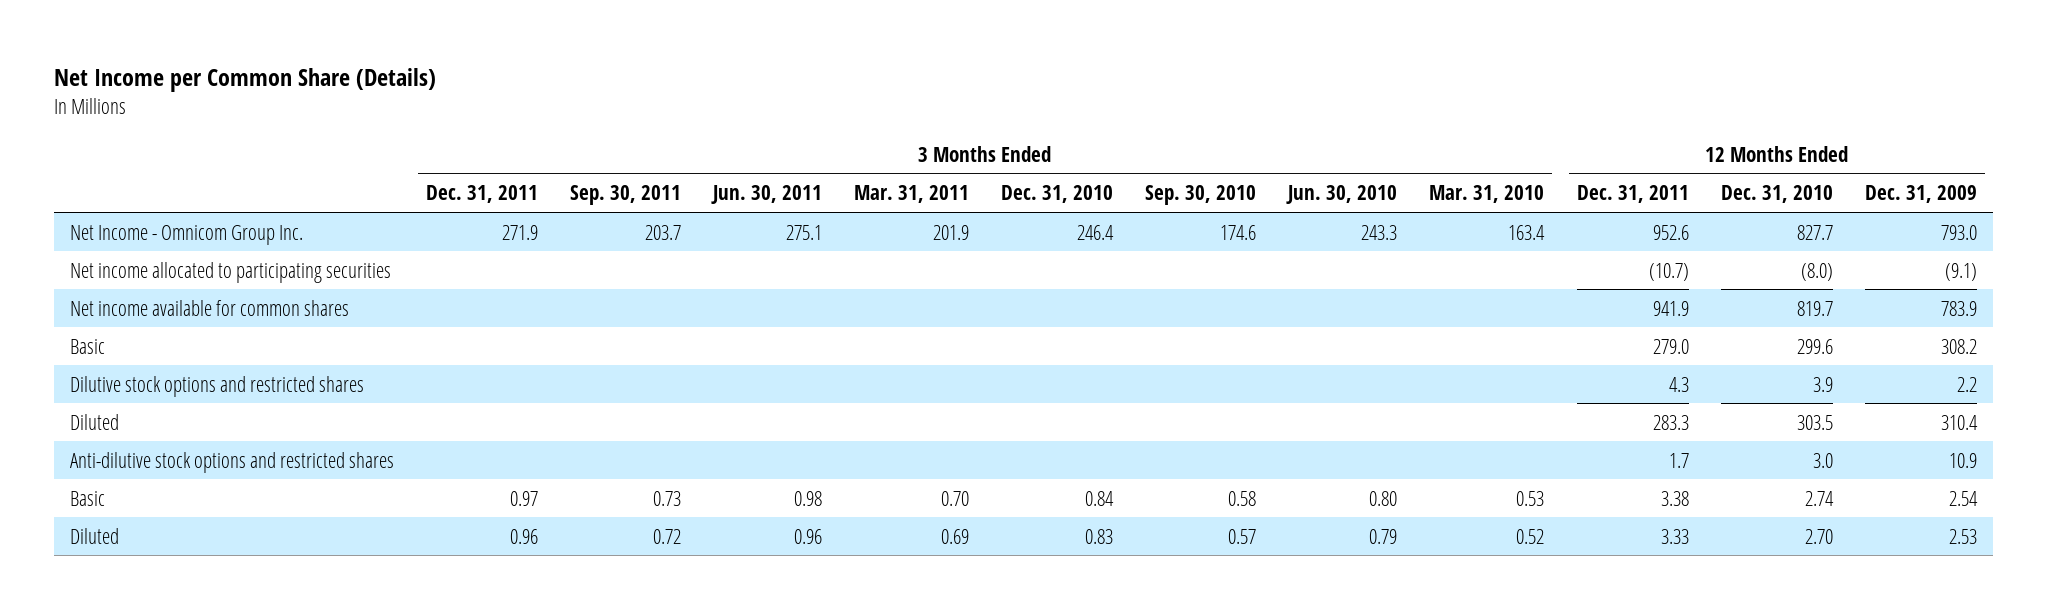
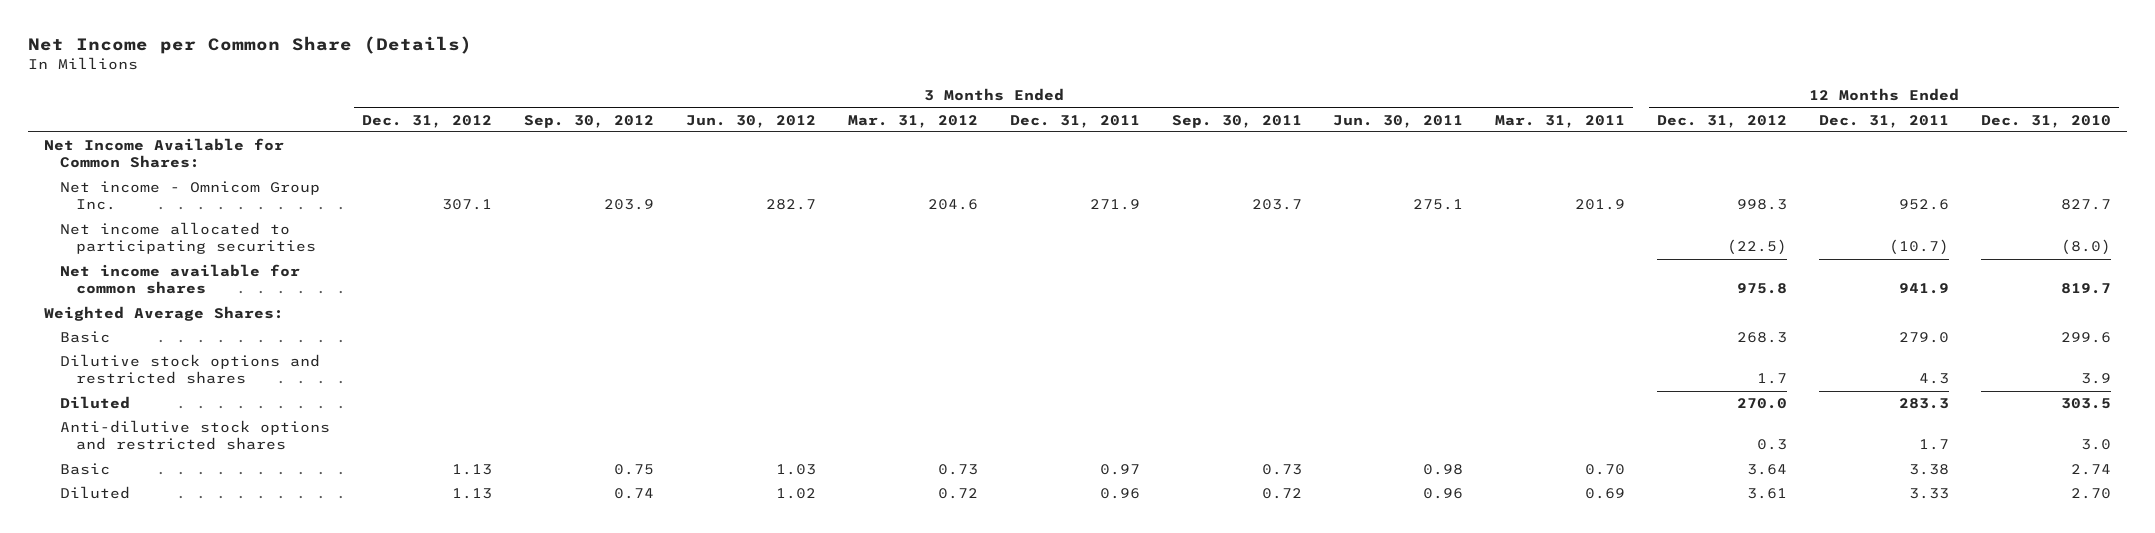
[1001,185,1114,204] Dec. 31, 2010 -> none
[1145,185,1257,206] Sep. 30, 2010 -> none
[1286,185,1398,205] Jun. 30, 2010 -> none
[1429,185,1545,204] Mar. 31, 2010 -> none
[1864,185,1977,204] Dec. 31, 2009 -> none
none -> [361,114,492,128] Dec. 31, 2012
none -> [523,114,654,128] Sep. 30, 2012
none -> [685,114,816,128] Jun. 30, 2012
none -> [847,114,978,128] Mar. 31, 2012
none -> [1657,114,1788,128] Dec. 31, 2012
none -> [43,138,284,169] Net Income Available for Common Shares:
[69,224,303,245] Net Income - Omnicom Group Inc. -> [59,181,320,211] Net income - Omnicom Group Inc.
none -> [43,306,284,322] Weighted Average Shares:

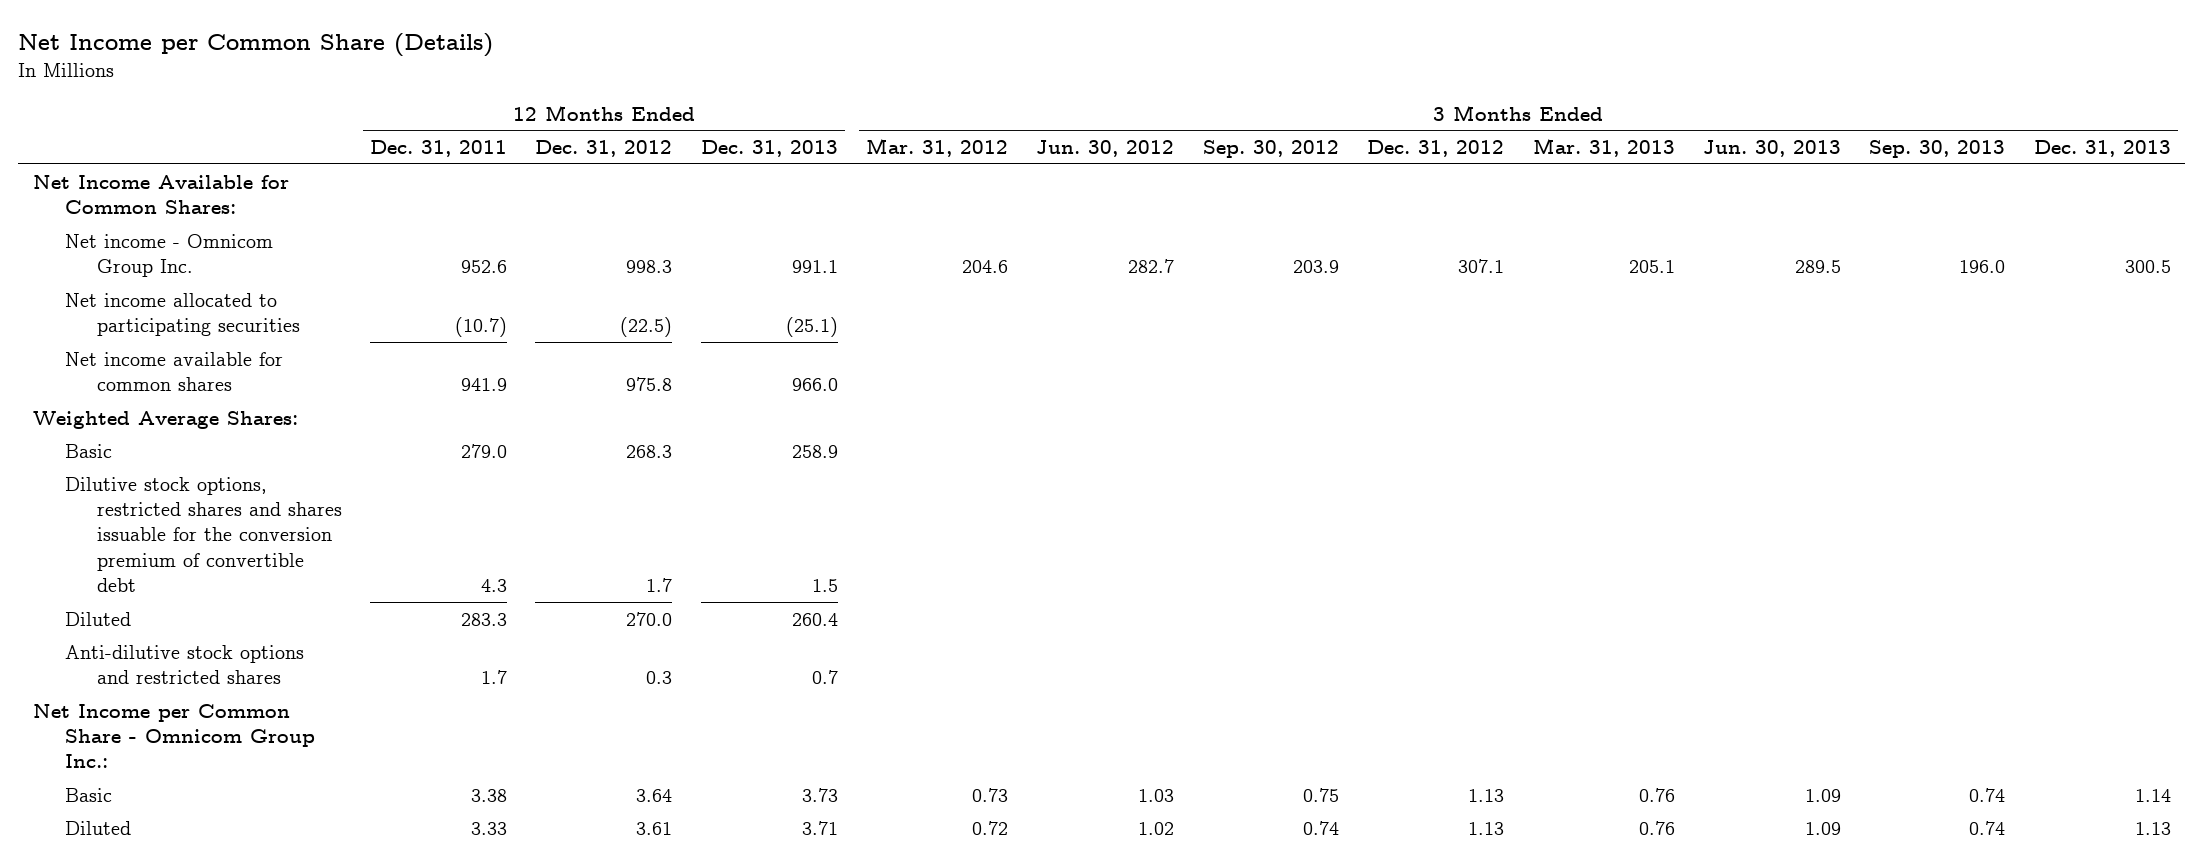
[1009,114,1140,128] Dec. 31, 2011 -> none
[1171,114,1302,128] Sep. 30, 2011 -> none
[1333,114,1464,128] Jun. 30, 2011 -> none
[1495,114,1626,128] Mar. 31, 2011 -> none
[1981,114,2112,128] Dec. 31, 2010 -> none
none -> [700,140,838,158] Dec. 31, 2013
none -> [1532,138,1675,158] Mar. 31, 2013
none -> [1703,140,1842,158] Jun. 30, 2013
none -> [1869,140,2006,159] Sep. 30, 2013
none -> [2033,140,2171,158] Dec. 31, 2013
[59,354,320,385] Dilutive stock options and restricted shares -> [64,476,342,593] Dilutive stock options, restricted shares and shares issuable for the conversion premium of convertible debt
none -> [32,703,315,769] Net Income per Common Share - Omnicom Group Inc.:

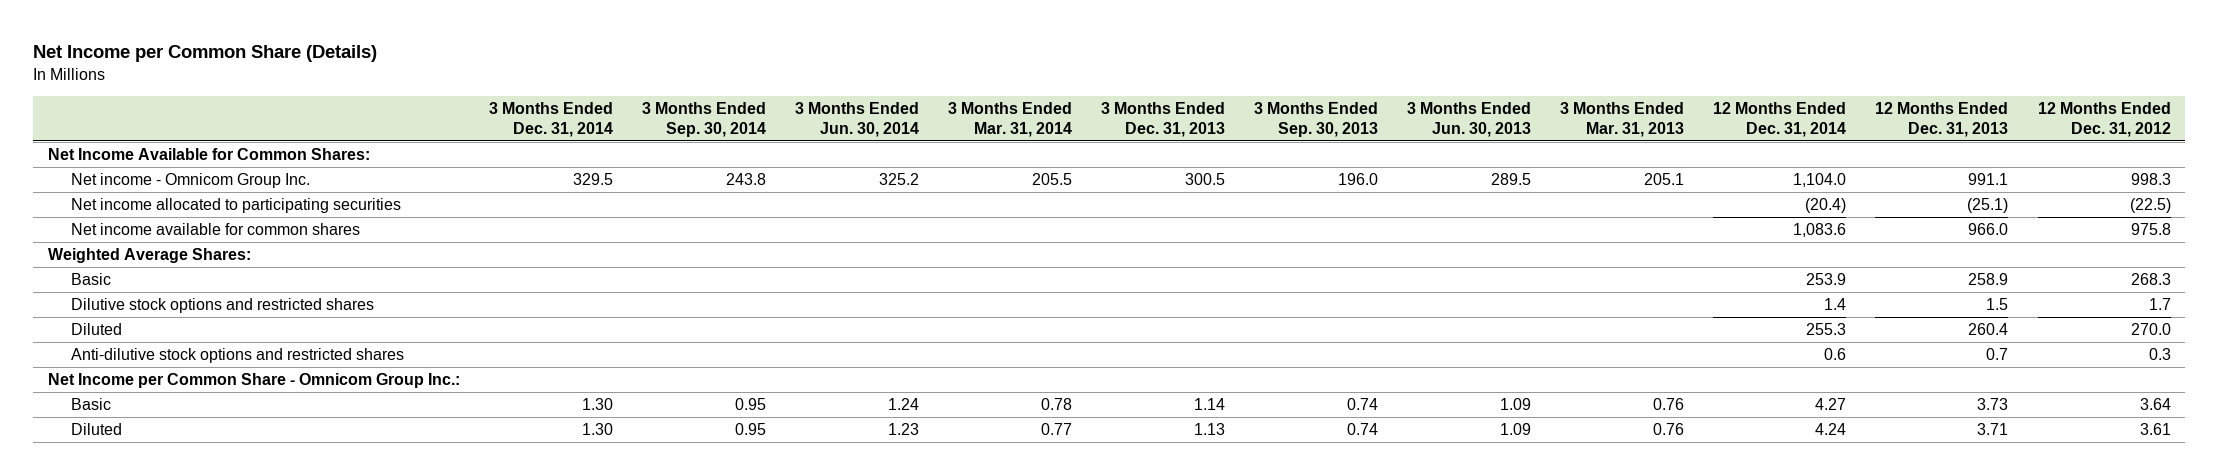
[369,140,507,158] Dec. 31, 2011 -> none
[866,138,1009,158] Mar. 31, 2012 -> none
[1036,140,1175,158] Jun. 30, 2012 -> none
[1202,140,1339,159] Sep. 30, 2012 -> none
[1367,140,1505,158] Dec. 31, 2012 -> none
none -> [488,101,613,137] 3 Months Ended Dec. 31, 2014
none -> [641,101,766,137] 3 Months Ended Sep. 30, 2014
none -> [794,101,919,137] 3 Months Ended Jun. 30, 2014
none -> [947,101,1072,137] 3 Months Ended Mar. 31, 2014
none -> [1713,101,1847,137] 12 Months Ended Dec. 31, 2014
[64,476,342,593] Dilutive stock options, restricted shares and shares issuable for the conversion premium of convertible debt -> [70,298,374,314] Dilutive stock options and restricted shares

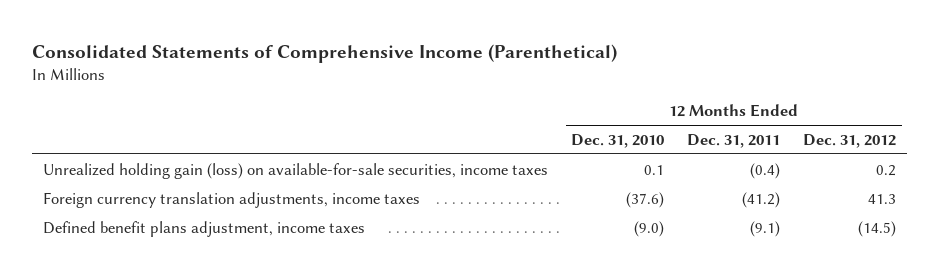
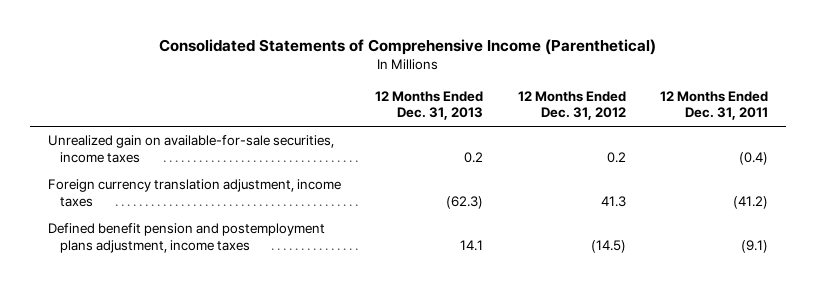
[571,133,665,148] Dec. 31, 2010 -> none
none -> [375,90,484,121] 12 Months Ended Dec. 31, 2013
[43,162,549,179] Unrealized holding gain (loss) on available-for-sale securities, income taxes -> [47,135,334,163] Unrealized gain on available-for-sale securities, income taxes
[43,191,421,208] Foreign currency translation adjustments, income taxes -> [47,179,341,207] Foreign currency translation adjustment, income taxes
[43,220,366,237] Defined benefit plans adjustment, income taxes -> [47,223,325,253] Defined benefit pension and postemployment plans adjustment, income taxes

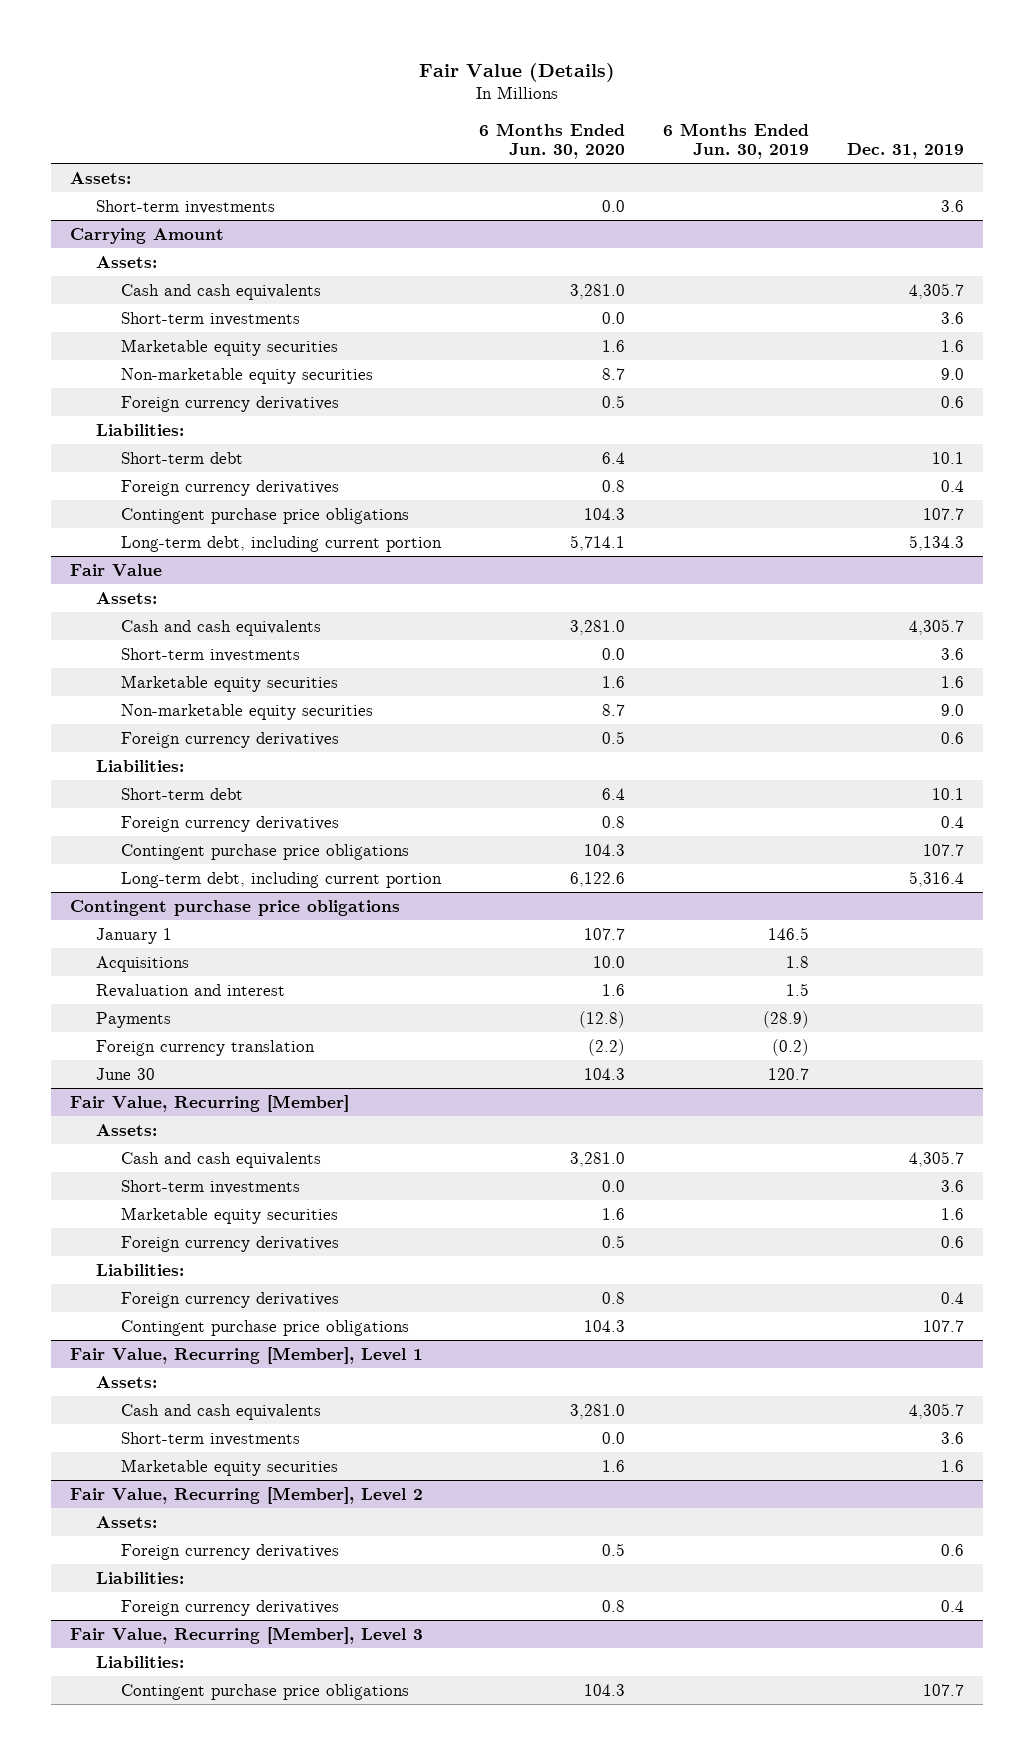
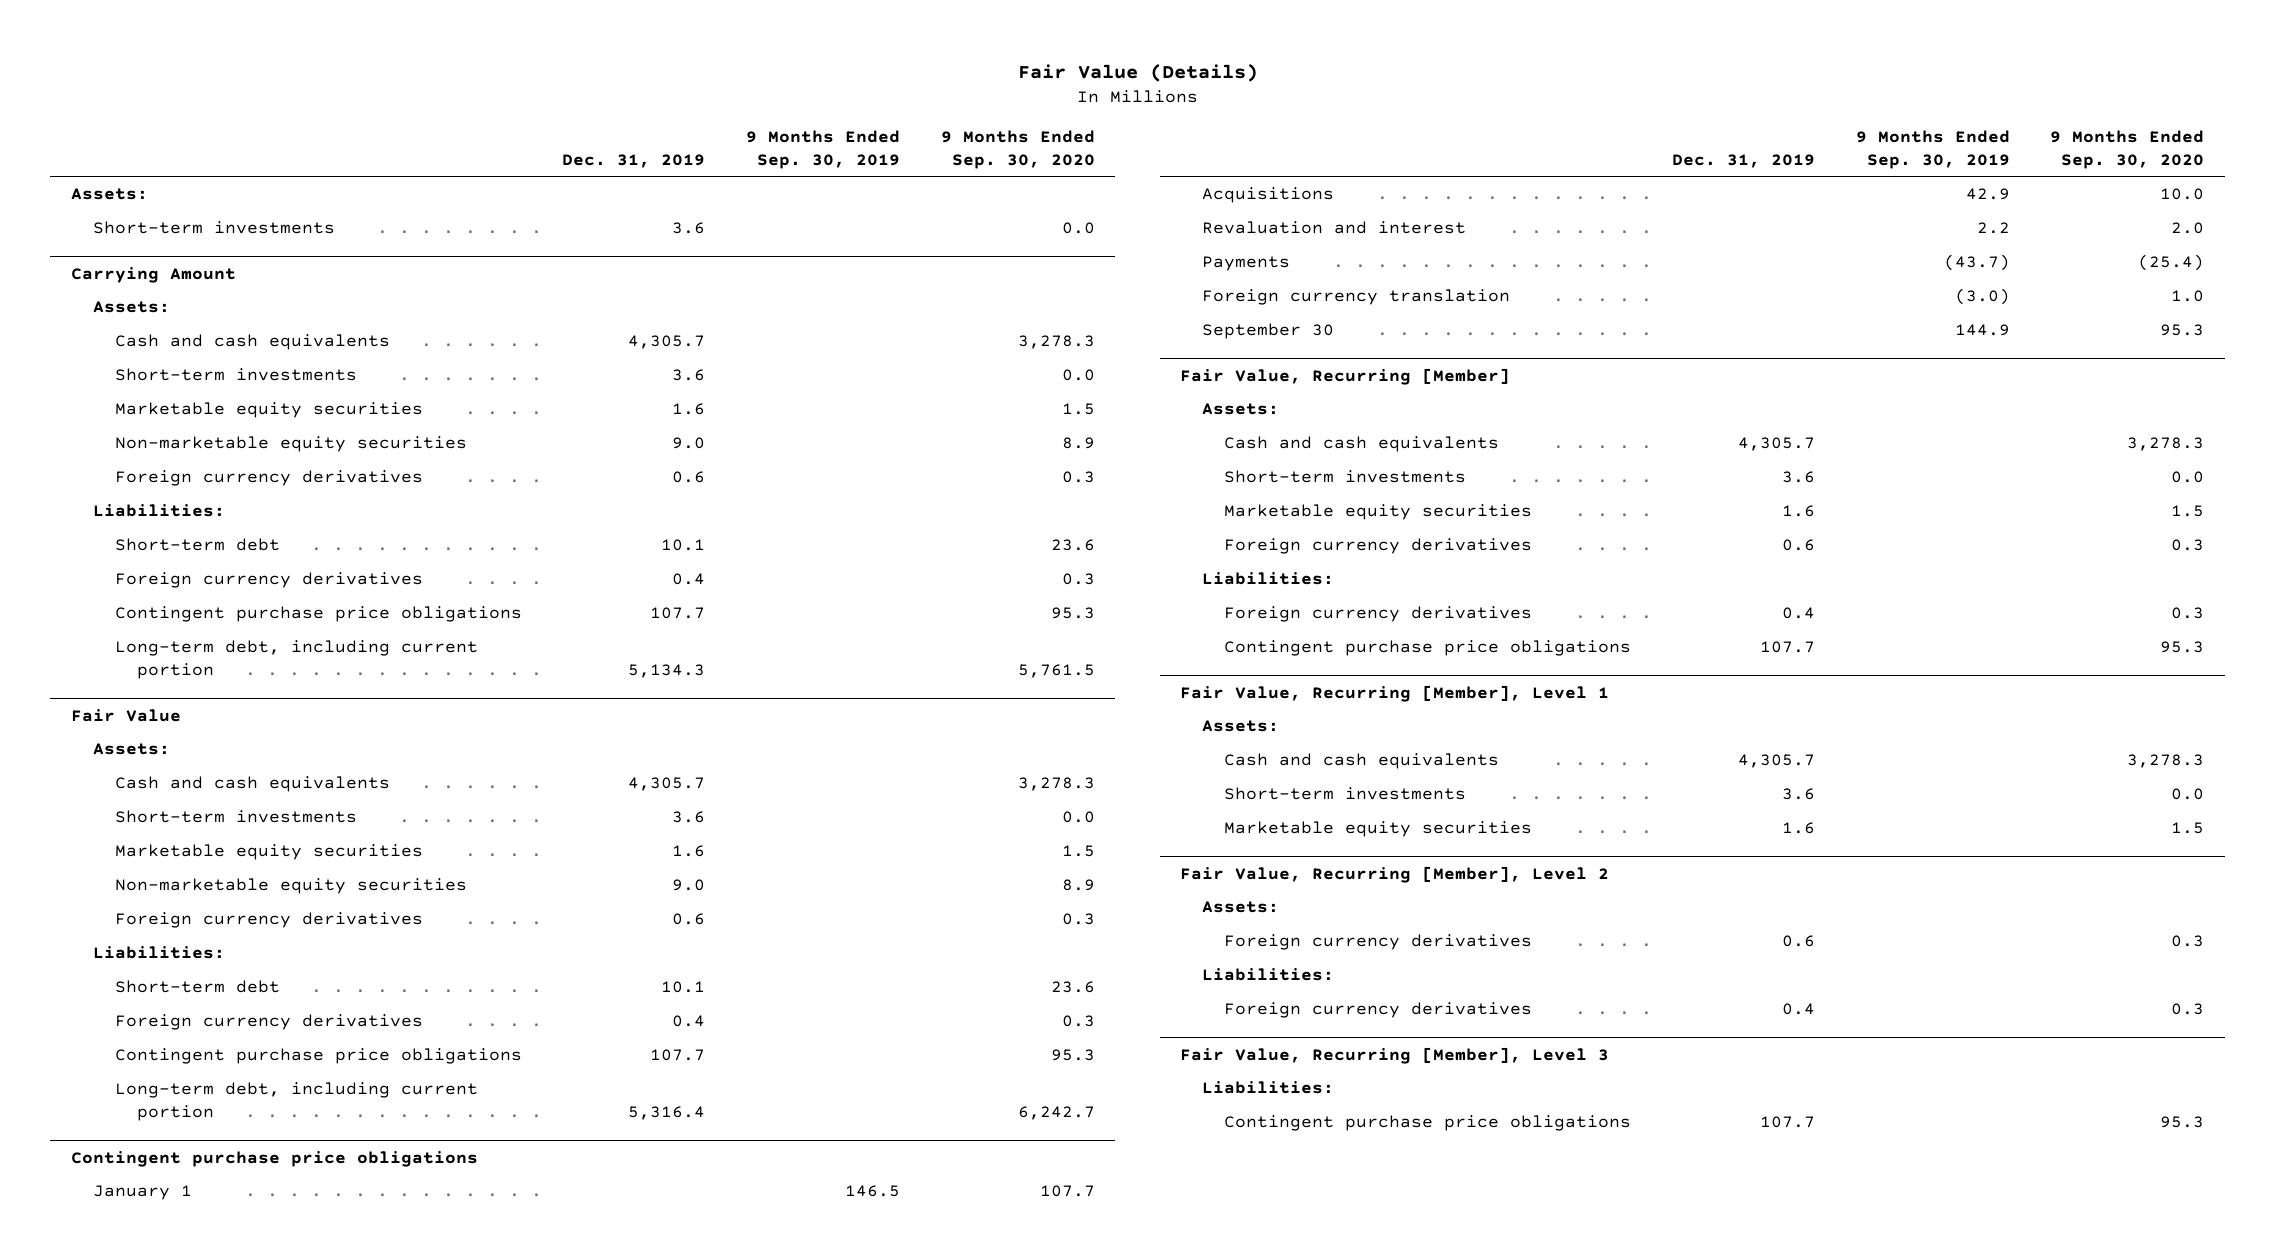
[479,122,626,159] 6 Months Ended Jun. 30, 2020 -> none
[662,122,809,159] 6 Months Ended Jun. 30, 2019 -> none
none -> [746,129,901,169] 9 Months Ended Sep. 30, 2019
none -> [940,129,1095,169] 9 Months Ended Sep. 30, 2020
[95,1067,155,1080] June 30 -> [1202,323,1335,340] September 30

